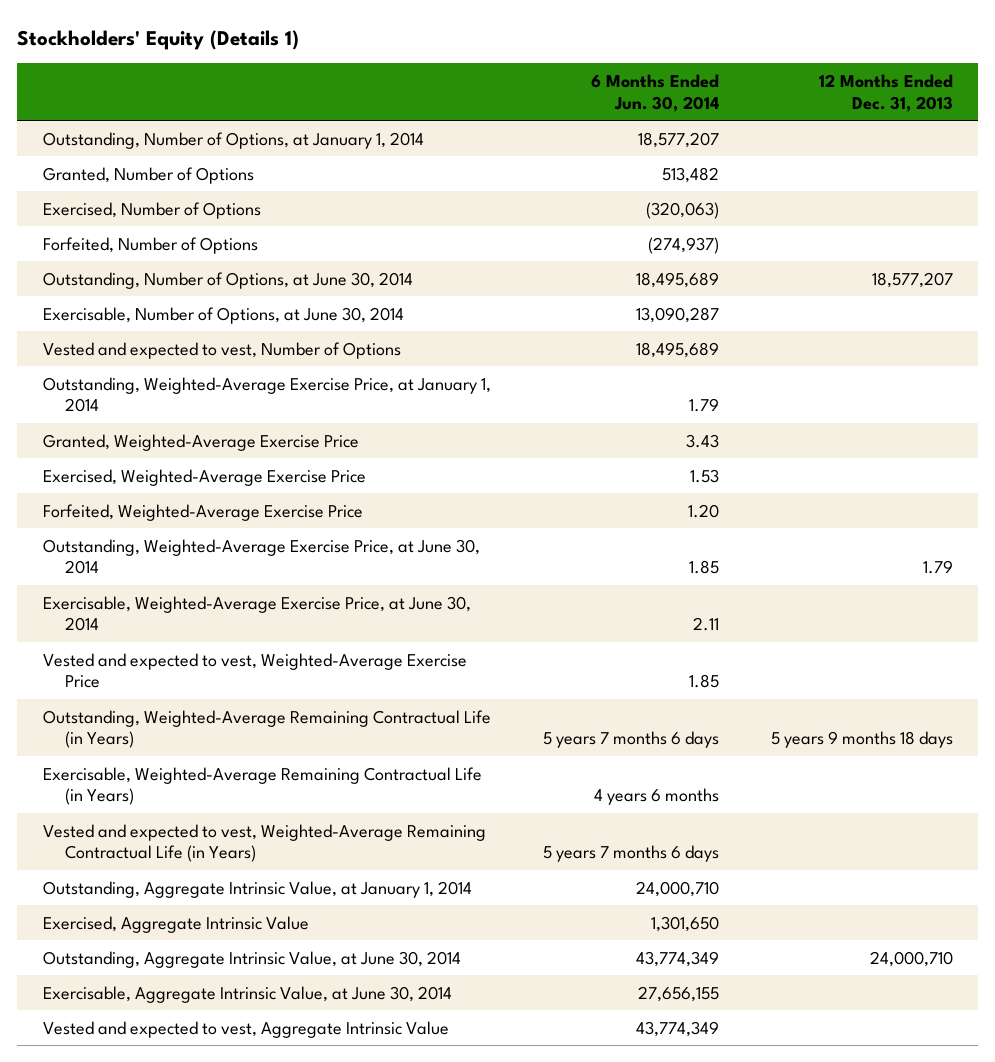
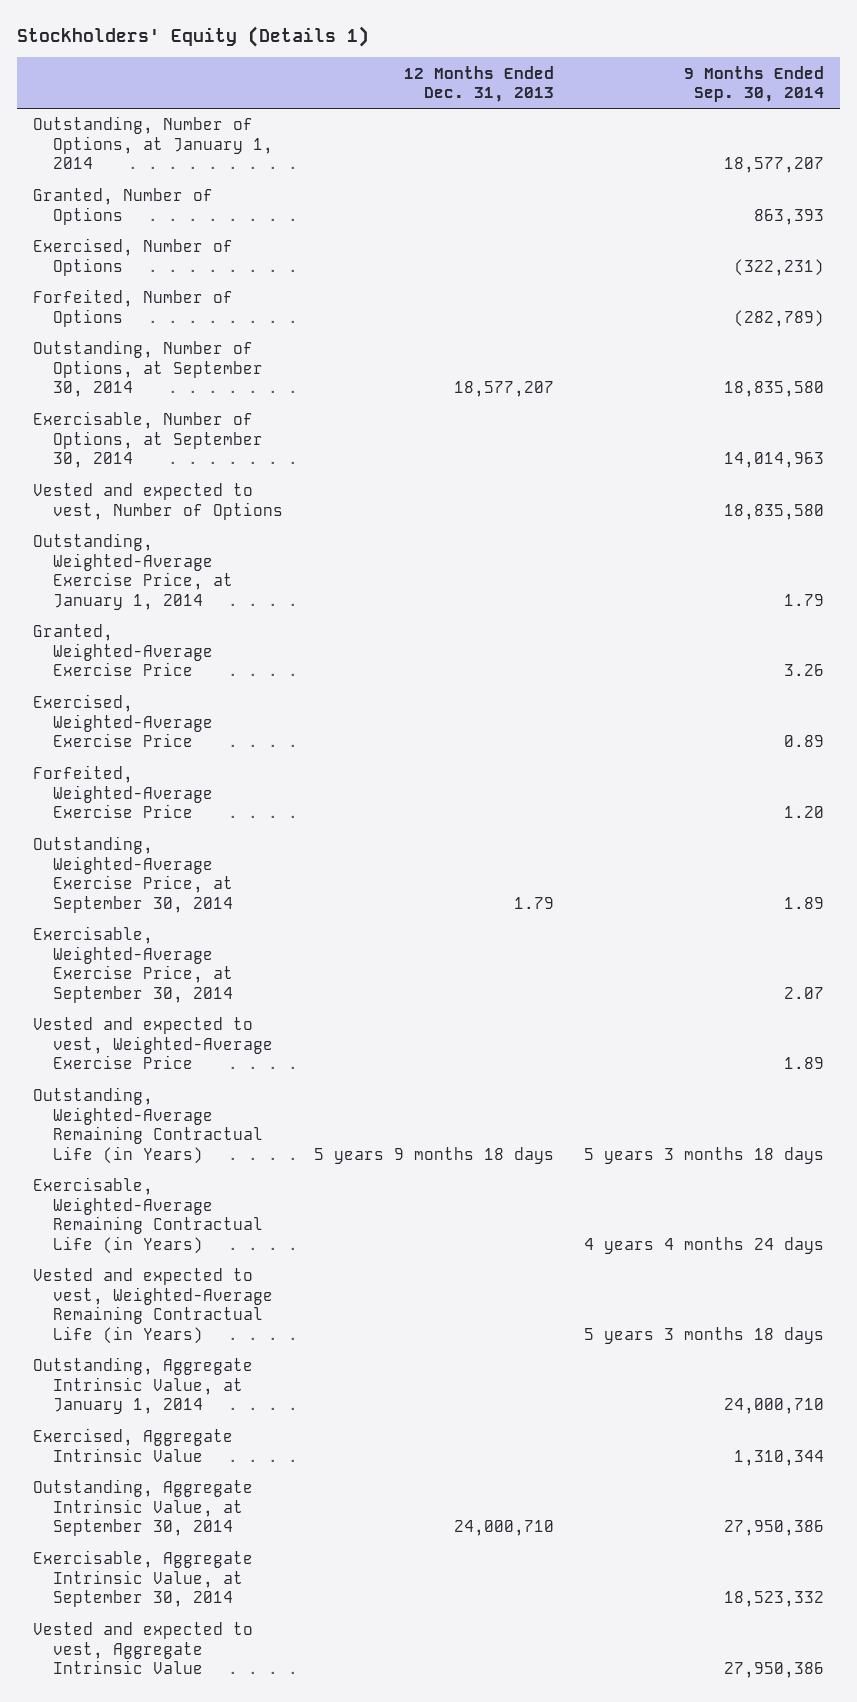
[590,73,719,112] 6 Months Ended Jun. 30, 2014 -> none
none -> [684,65,825,103] 9 Months Ended Sep. 30, 2014
[42,271,413,289] Outstanding, Number of Options, at June 30, 2014 -> [32,340,263,398] Outstanding, Number of Options, at September 30, 2014
[42,306,404,324] Exercisable, Number of Options, at June 30, 2014 -> [32,411,263,469] Exercisable, Number of Options, at September 30, 2014
[42,538,480,575] Outstanding, Weighted-Average Exercise Price, at June 30, 2014 -> [32,836,233,913] Outstanding, Weighted-Average Exercise Price, at September 30, 2014
[42,595,471,632] Exercisable, Weighted-Average Exercise Price, at June 30, 2014 -> [32,926,233,1003] Exercisable, Weighted-Average Exercise Price, at September 30, 2014
[42,950,461,968] Outstanding, Aggregate Intrinsic Value, at June 30, 2014 -> [32,1479,253,1537] Outstanding, Aggregate Intrinsic Value, at September 30, 2014
[42,985,452,1003] Exercisable, Aggregate Intrinsic Value, at June 30, 2014 -> [32,1550,253,1608] Exercisable, Aggregate Intrinsic Value, at September 30, 2014

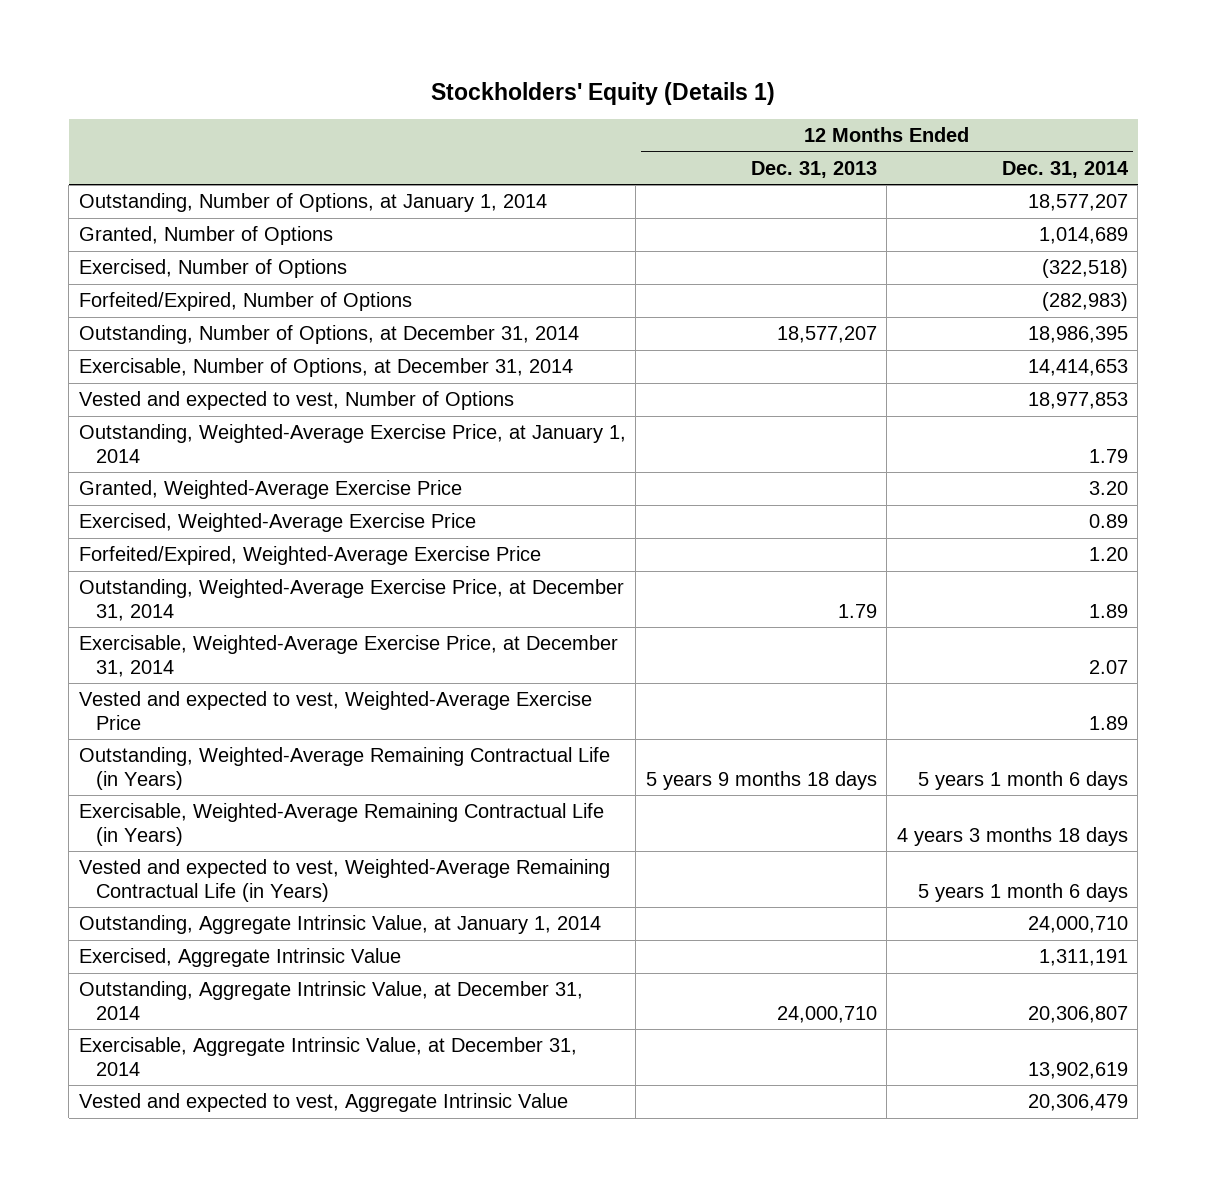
[684,65,825,103] 9 Months Ended Sep. 30, 2014 -> none
none -> [1001,161,1129,179] Dec. 31, 2014
[32,289,233,327] Forfeited, Number of Options -> [78,292,412,312] Forfeited/Expired, Number of Options
[32,340,263,398] Outstanding, Number of Options, at September 30, 2014 -> [78,325,579,345] Outstanding, Number of Options, at December 31, 2014
[32,411,263,469] Exercisable, Number of Options, at September 30, 2014 -> [78,358,573,378] Exercisable, Number of Options, at December 31, 2014
[32,765,213,819] Forfeited, Weighted-Average Exercise Price -> [78,546,541,566] Forfeited/Expired, Weighted-Average Exercise Price
[32,836,233,913] Outstanding, Weighted-Average Exercise Price, at September 30, 2014 -> [78,579,624,621] Outstanding, Weighted-Average Exercise Price, at December 31, 2014
[32,926,233,1003] Exercisable, Weighted-Average Exercise Price, at September 30, 2014 -> [78,635,618,677] Exercisable, Weighted-Average Exercise Price, at December 31, 2014
[32,1479,253,1537] Outstanding, Aggregate Intrinsic Value, at September 30, 2014 -> [78,981,583,1020] Outstanding, Aggregate Intrinsic Value, at December 31, 2014
[32,1550,253,1608] Exercisable, Aggregate Intrinsic Value, at September 30, 2014 -> [78,1037,577,1076] Exercisable, Aggregate Intrinsic Value, at December 31, 2014

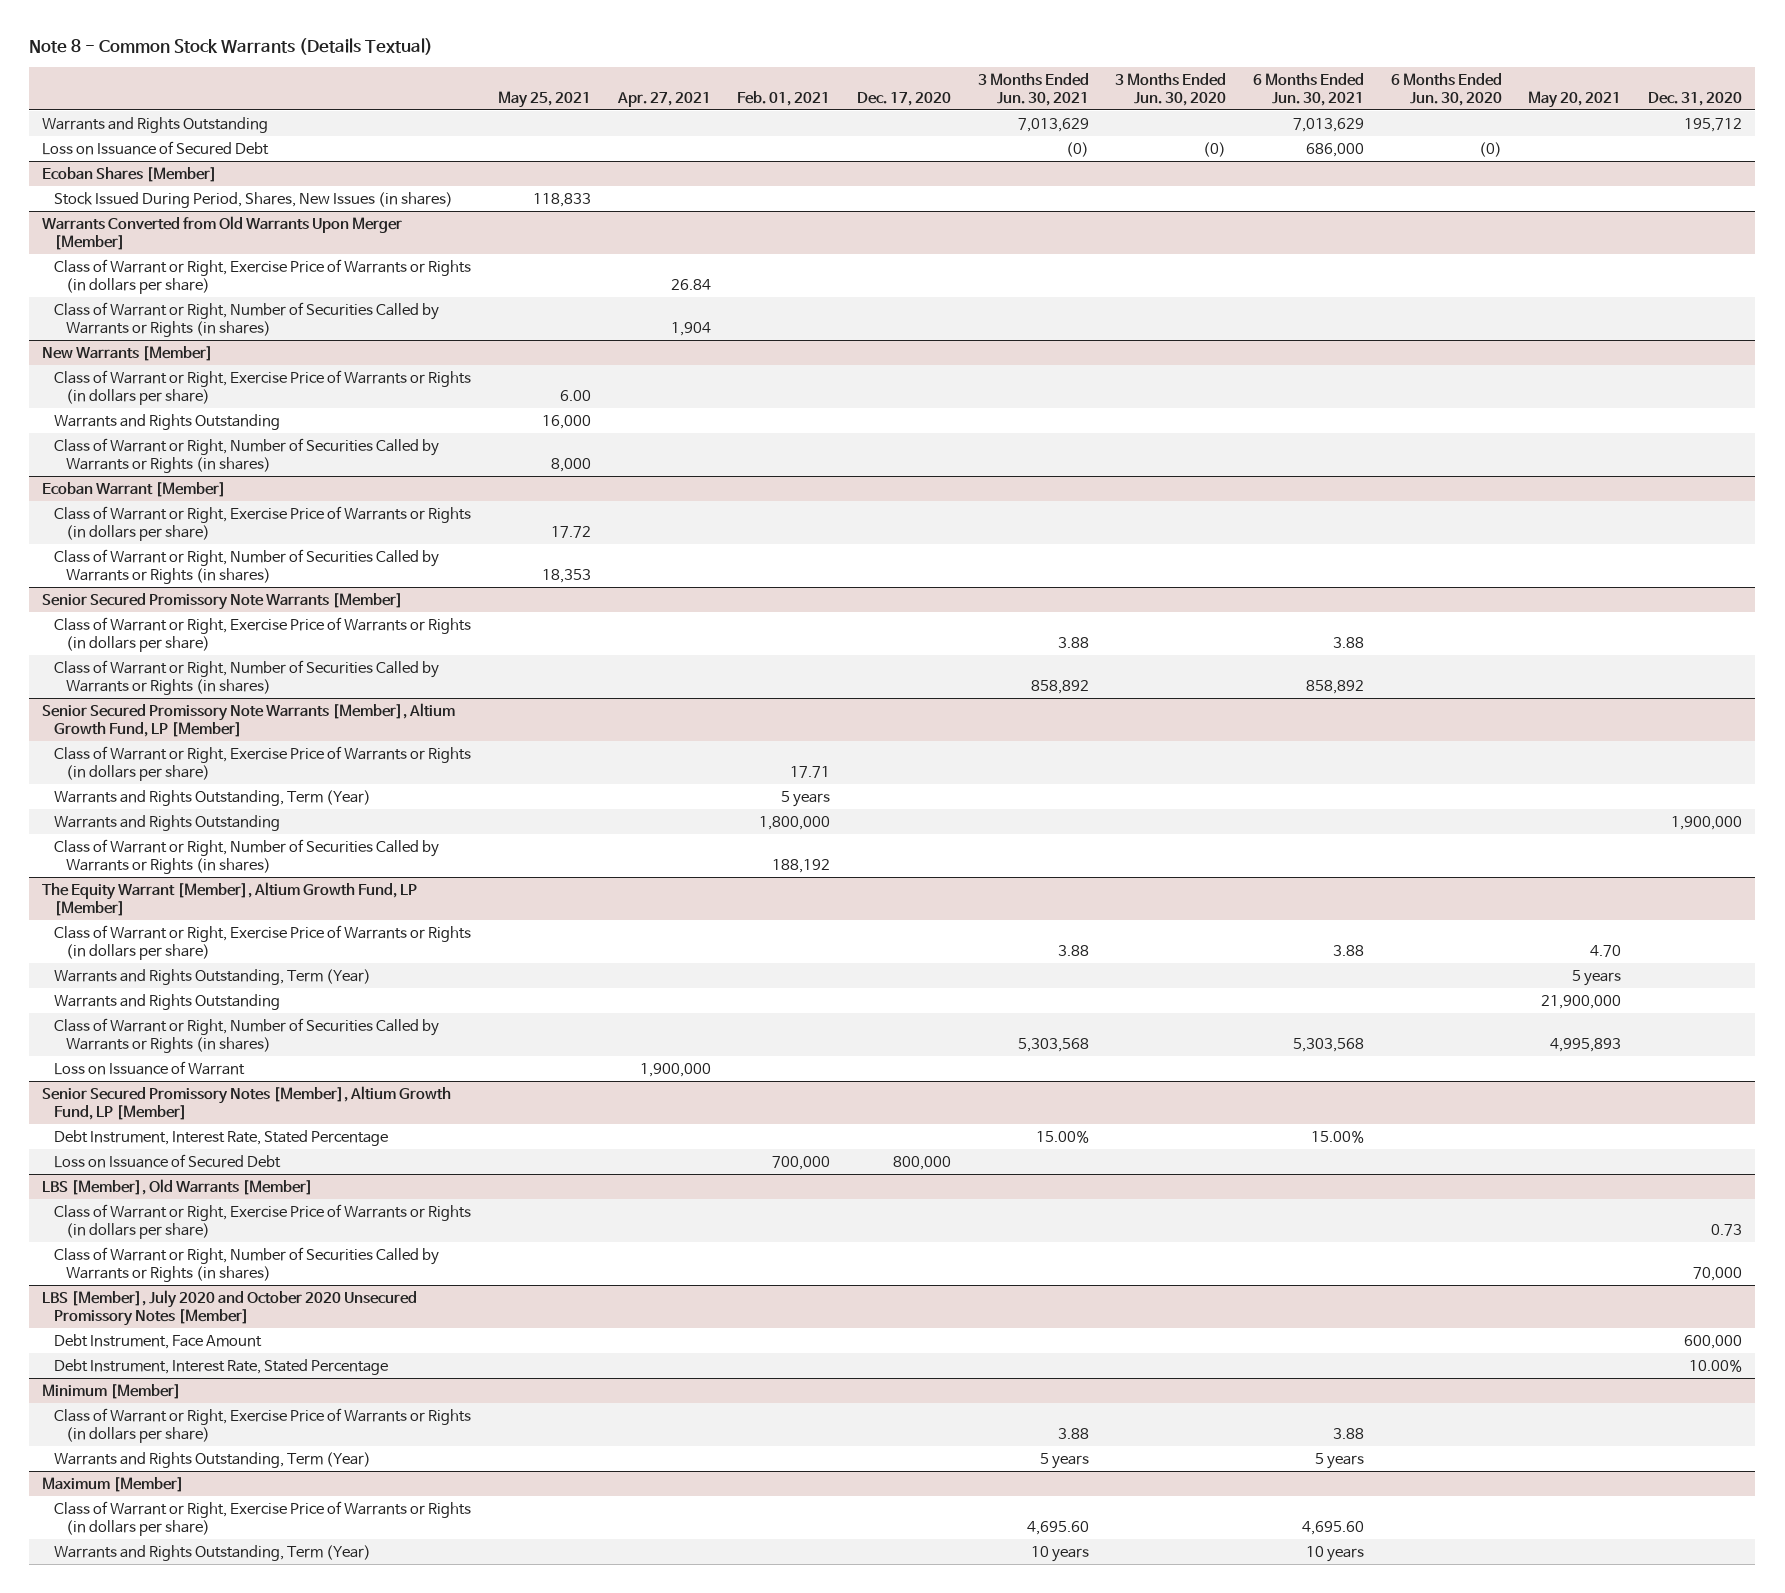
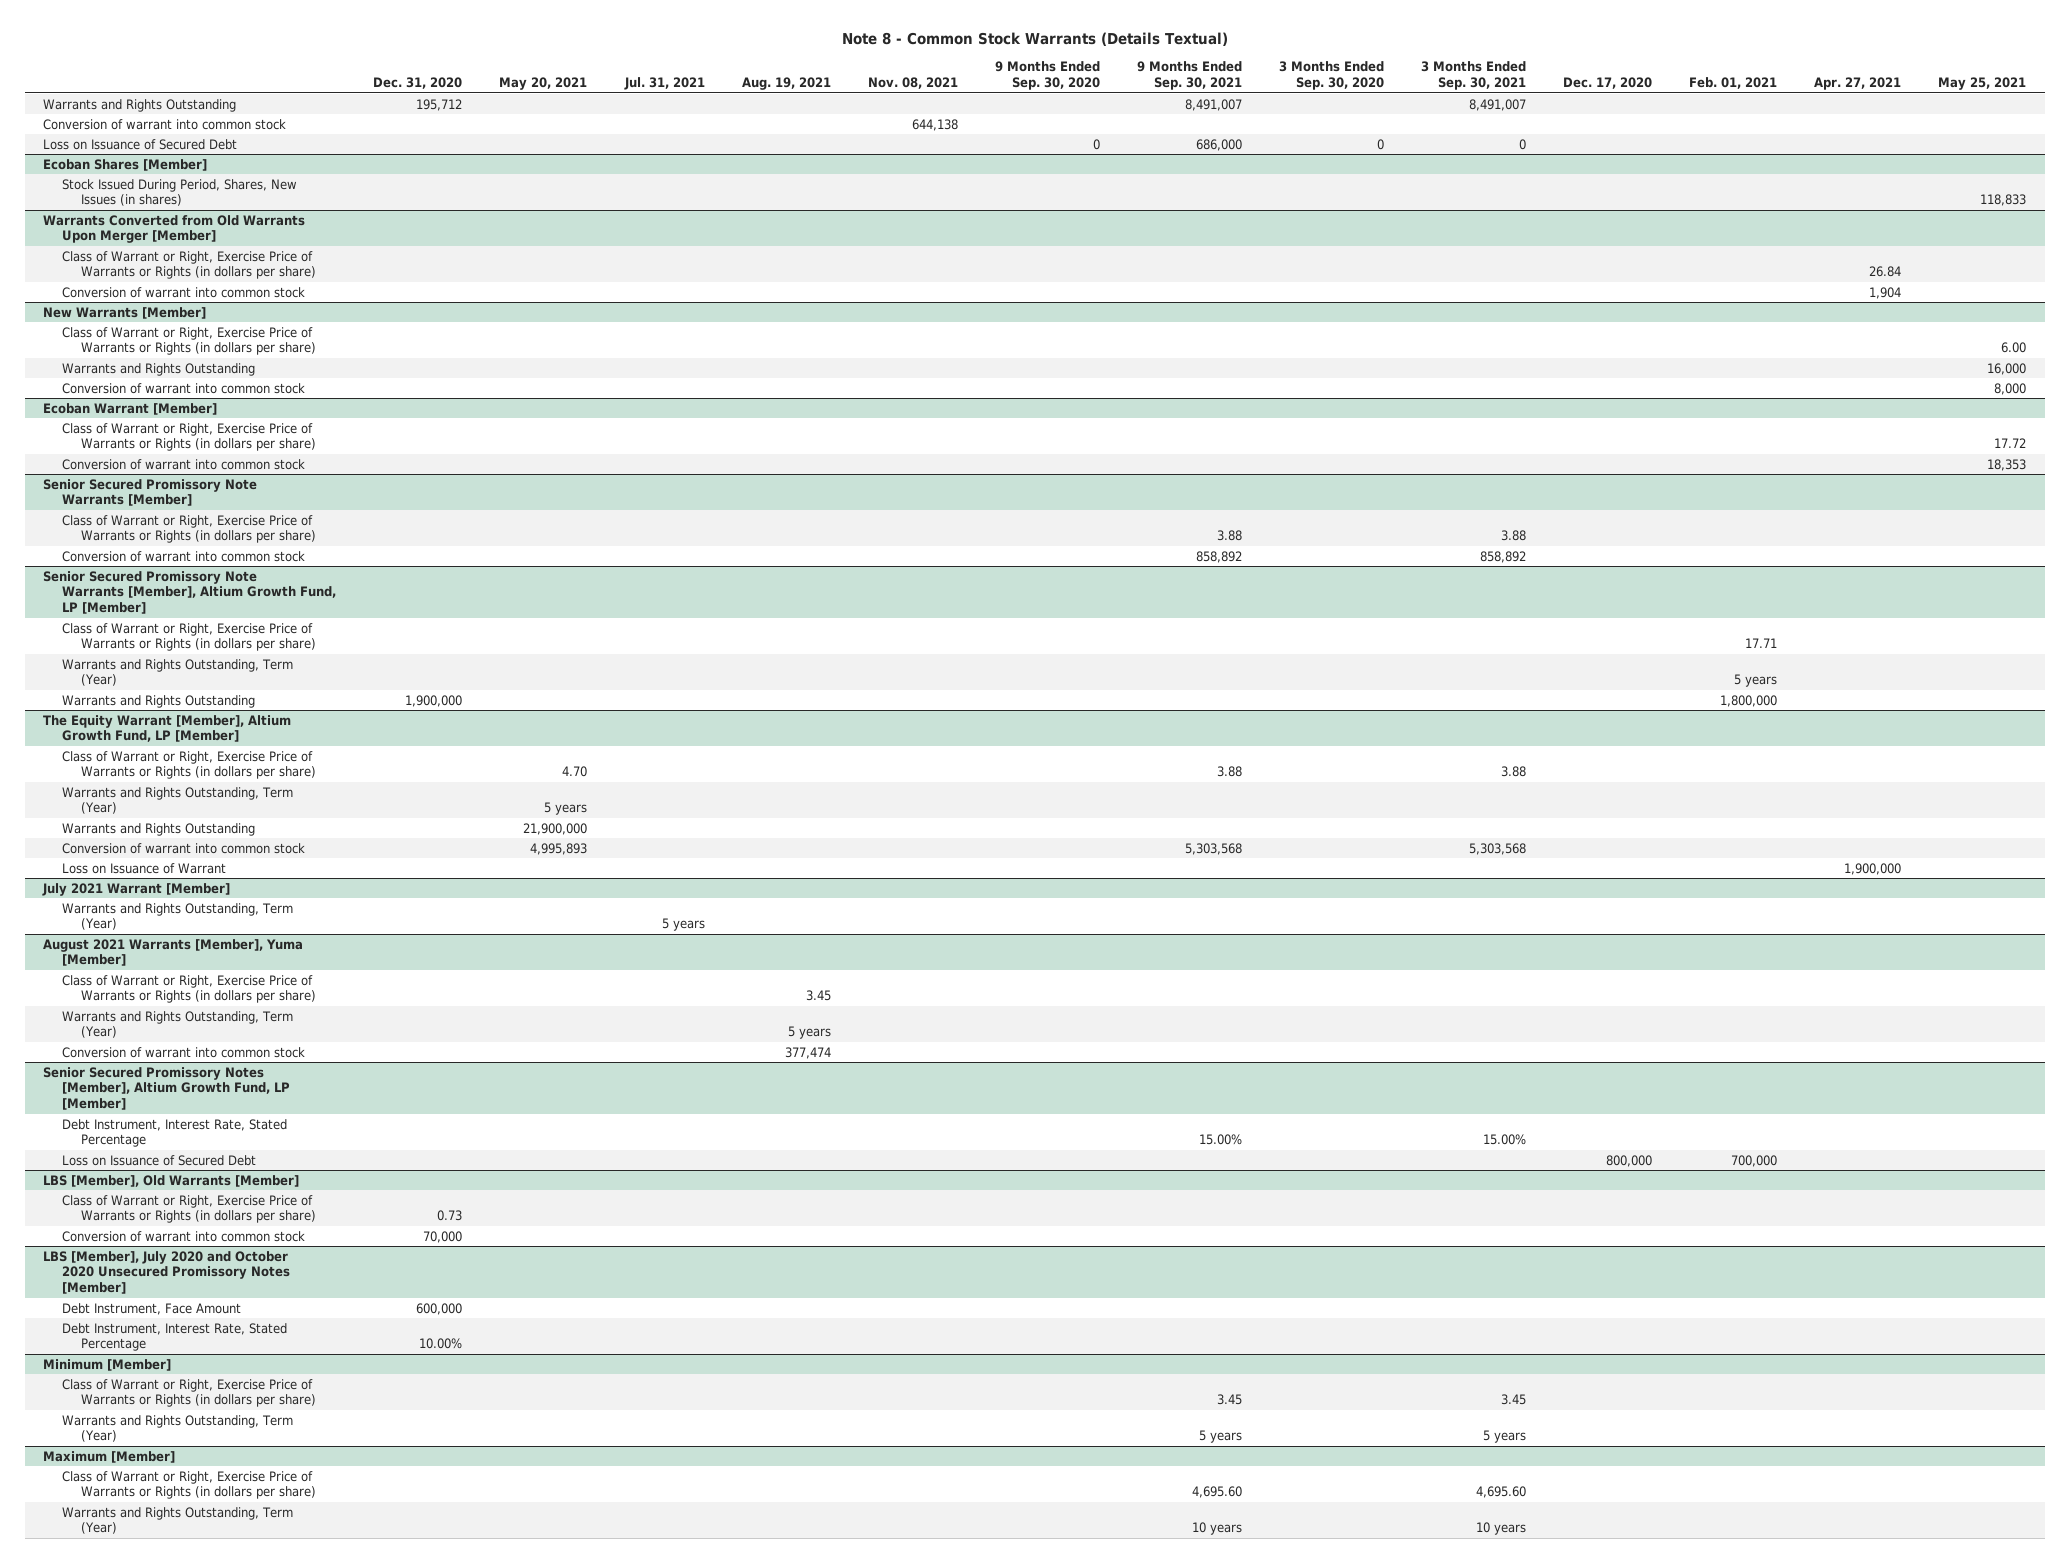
[977,72,1089,106] 3 Months Ended Jun. 30, 2021 -> none
[1115,72,1227,106] 3 Months Ended Jun. 30, 2020 -> none
[1253,72,1365,106] 6 Months Ended Jun. 30, 2021 -> none
[1390,72,1502,106] 6 Months Ended Jun. 30, 2020 -> none
none -> [623,77,705,91] Jul. 31, 2021
none -> [741,77,831,91] Aug. 19, 2021
none -> [867,77,958,90] Nov. 08, 2021
none -> [994,61,1100,91] 9 Months Ended Sep. 30, 2020
none -> [1136,61,1242,91] 9 Months Ended Sep. 30, 2021
none -> [1278,61,1384,91] 3 Months Ended Sep. 30, 2020
none -> [1420,61,1526,91] 3 Months Ended Sep. 30, 2021
none -> [43,118,287,130] Conversion of warrant into common stock
[54,301,440,337] Class of Warrant or Right, Number of Securities Called by Warrants or Rights (in shares) -> [62,286,306,298] Conversion of warrant into common stock
[54,437,440,473] Class of Warrant or Right, Number of Securities Called by Warrants or Rights (in shares) -> [62,382,306,394] Conversion of warrant into common stock
[54,548,440,584] Class of Warrant or Right, Number of Securities Called by Warrants or Rights (in shares) -> [62,458,306,470] Conversion of warrant into common stock
[54,659,440,695] Class of Warrant or Right, Number of Securities Called by Warrants or Rights (in shares) -> [62,550,306,562] Conversion of warrant into common stock
[54,838,440,874] Class of Warrant or Right, Number of Securities Called by Warrants or Rights (in shares) -> none
[54,1017,440,1053] Class of Warrant or Right, Number of Securities Called by Warrants or Rights (in shares) -> [62,842,306,854] Conversion of warrant into common stock
none -> [42,882,231,896] July 2021 Warrant [Member]
none -> [62,902,294,931] Warrants and Rights Outstanding, Term (Year)
none -> [43,938,304,967] August 2021 Warrants [Member], Yuma [Member]
none -> [62,974,317,1004] Class of Warrant or Right, Exercise Price of Warrants or Rights (in dollars per share)
none -> [62,1010,294,1039] Warrants and Rights Outstanding, Term (Year)
none -> [62,1046,306,1058] Conversion of warrant into common stock
[54,1246,440,1282] Class of Warrant or Right, Number of Securities Called by Warrants or Rights (in shares) -> [62,1230,306,1242] Conversion of warrant into common stock

